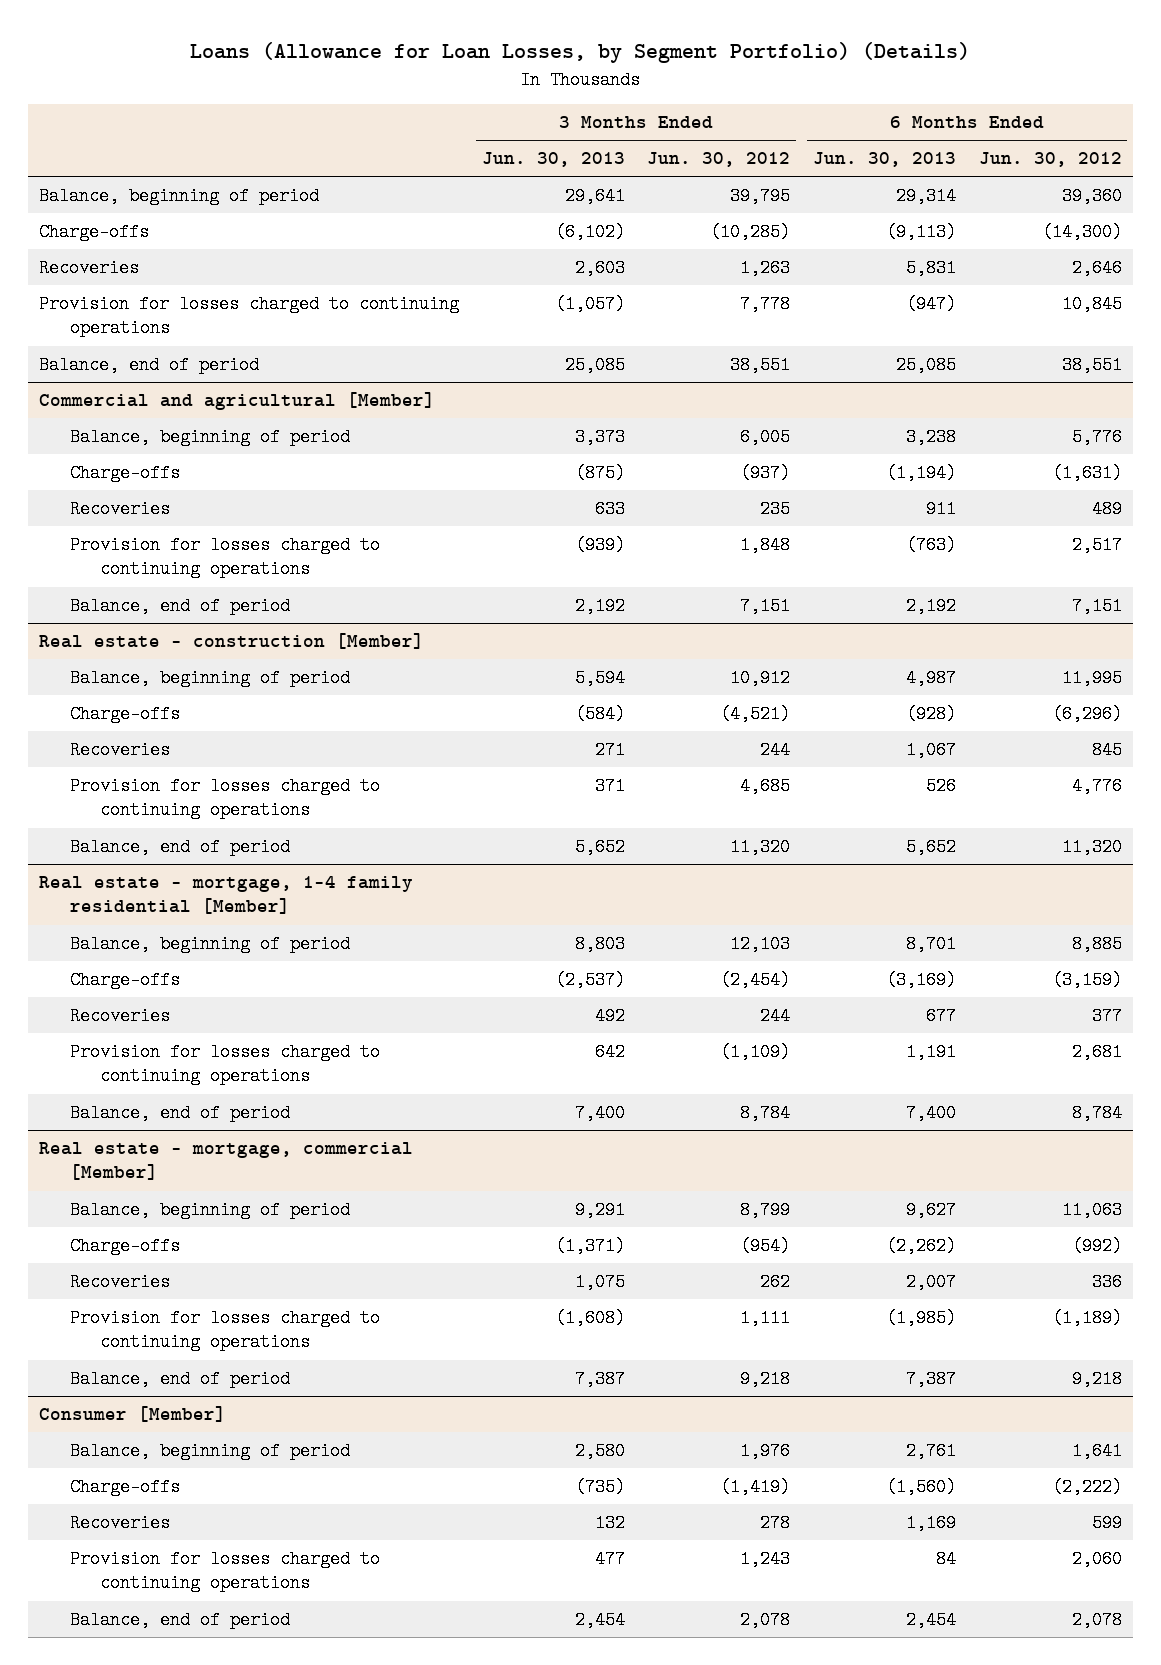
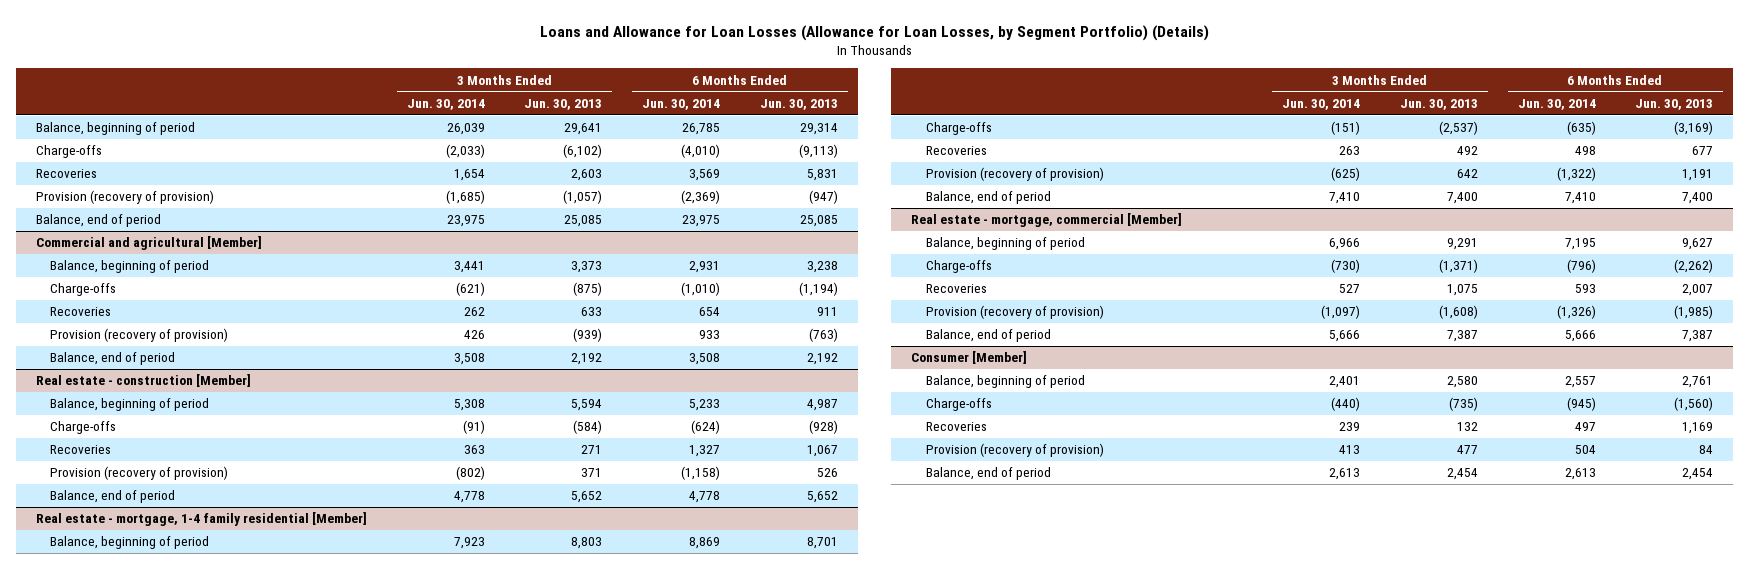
[190,42,971,64] Loans (Allowance for Loan Losses, by Segment Portfolio) (Details) -> [539,24,1209,41] Loans and Allowance for Loan Losses (Allowance for Loan Losses, by Segment Portfolio) (Details)
[647,152,791,168] Jun. 30, 2012 -> none
[978,152,1122,168] Jun. 30, 2012 -> none
none -> [406,98,485,110] Jun. 30, 2014
none -> [642,98,721,110] Jun. 30, 2014
[39,294,460,338] Provision for losses charged to continuing operations -> [35,190,214,205] Provision (recovery of provision)
[69,535,380,579] Provision for losses charged to continuing operations -> [50,328,229,343] Provision (recovery of provision)
[69,776,380,820] Provision for losses charged to continuing operations -> [50,466,229,481] Provision (recovery of provision)
[69,1042,380,1086] Provision for losses charged to continuing operations -> [925,167,1104,182] Provision (recovery of provision)
[69,1308,380,1352] Provision for losses charged to continuing operations -> [925,305,1104,320] Provision (recovery of provision)
[69,1549,380,1593] Provision for losses charged to continuing operations -> [925,443,1104,458] Provision (recovery of provision)

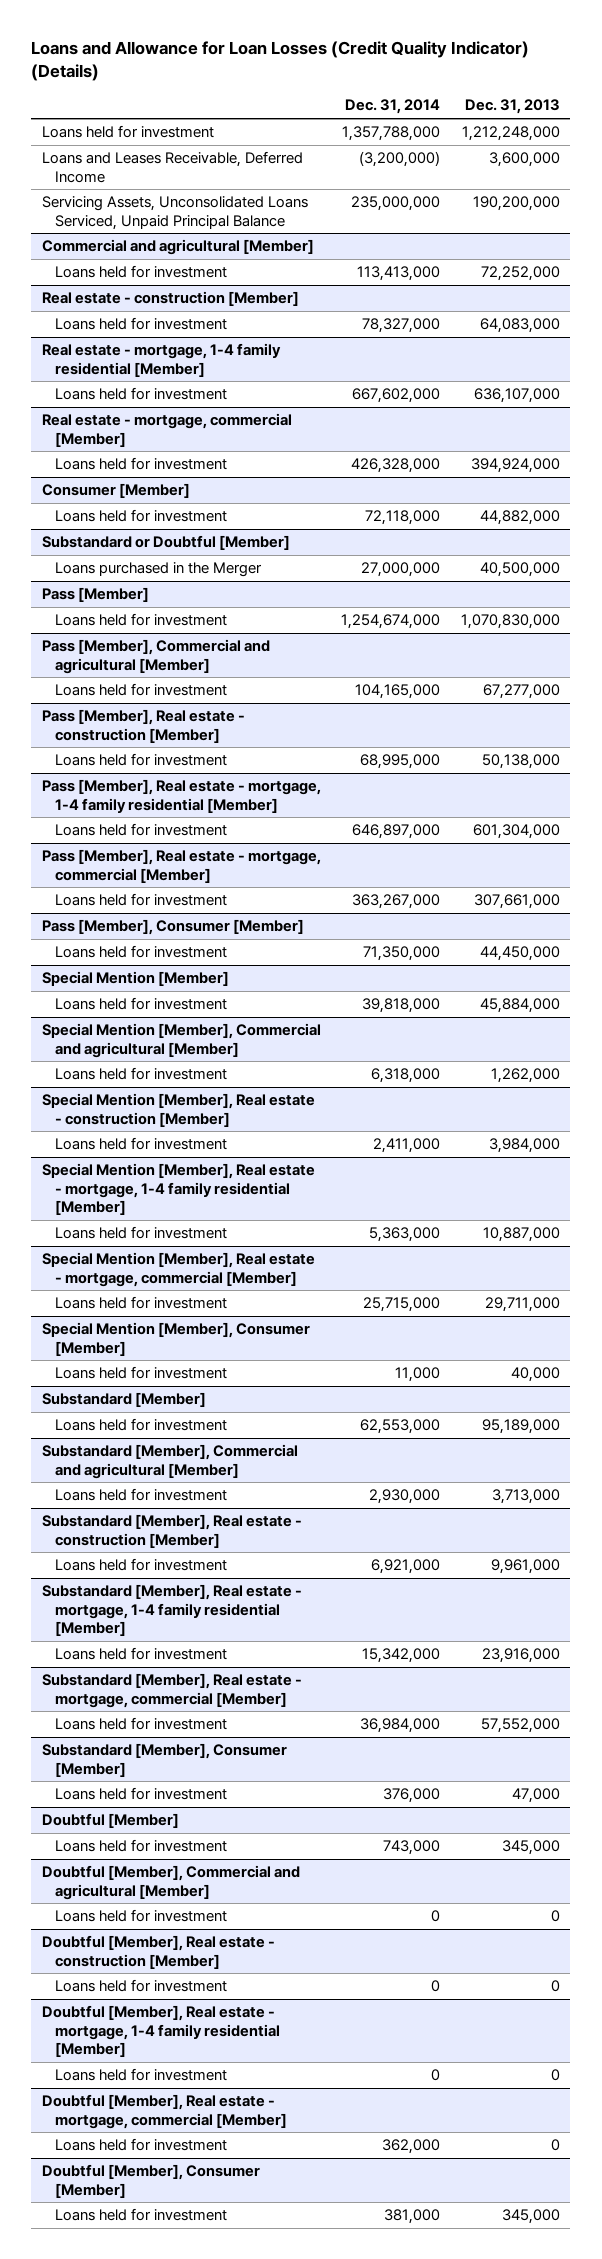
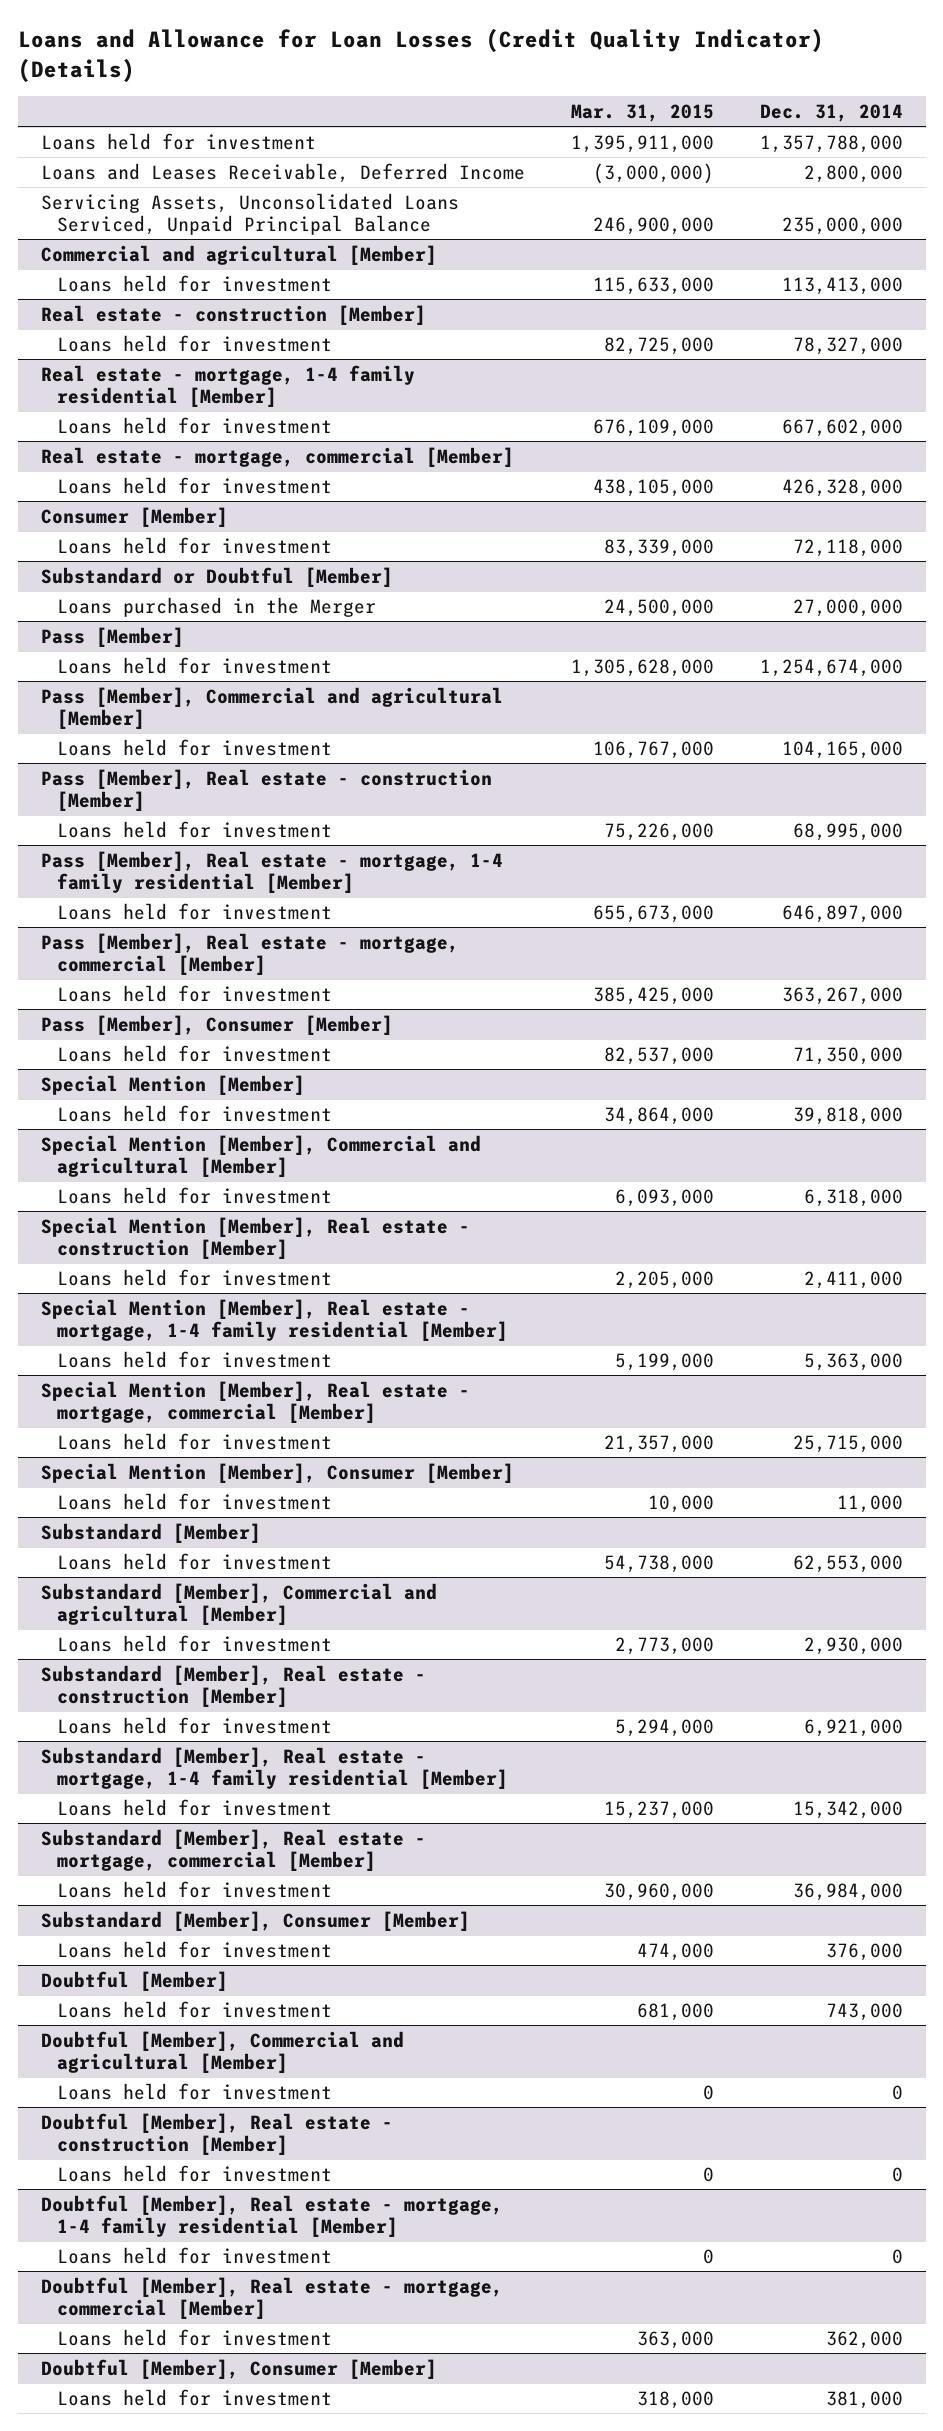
[465,99,561,115] Dec. 31, 2013 -> none
none -> [570,103,714,122] Mar. 31, 2015
[359,151,441,168] (3,200,000) -> [803,164,903,183] 2,800,000

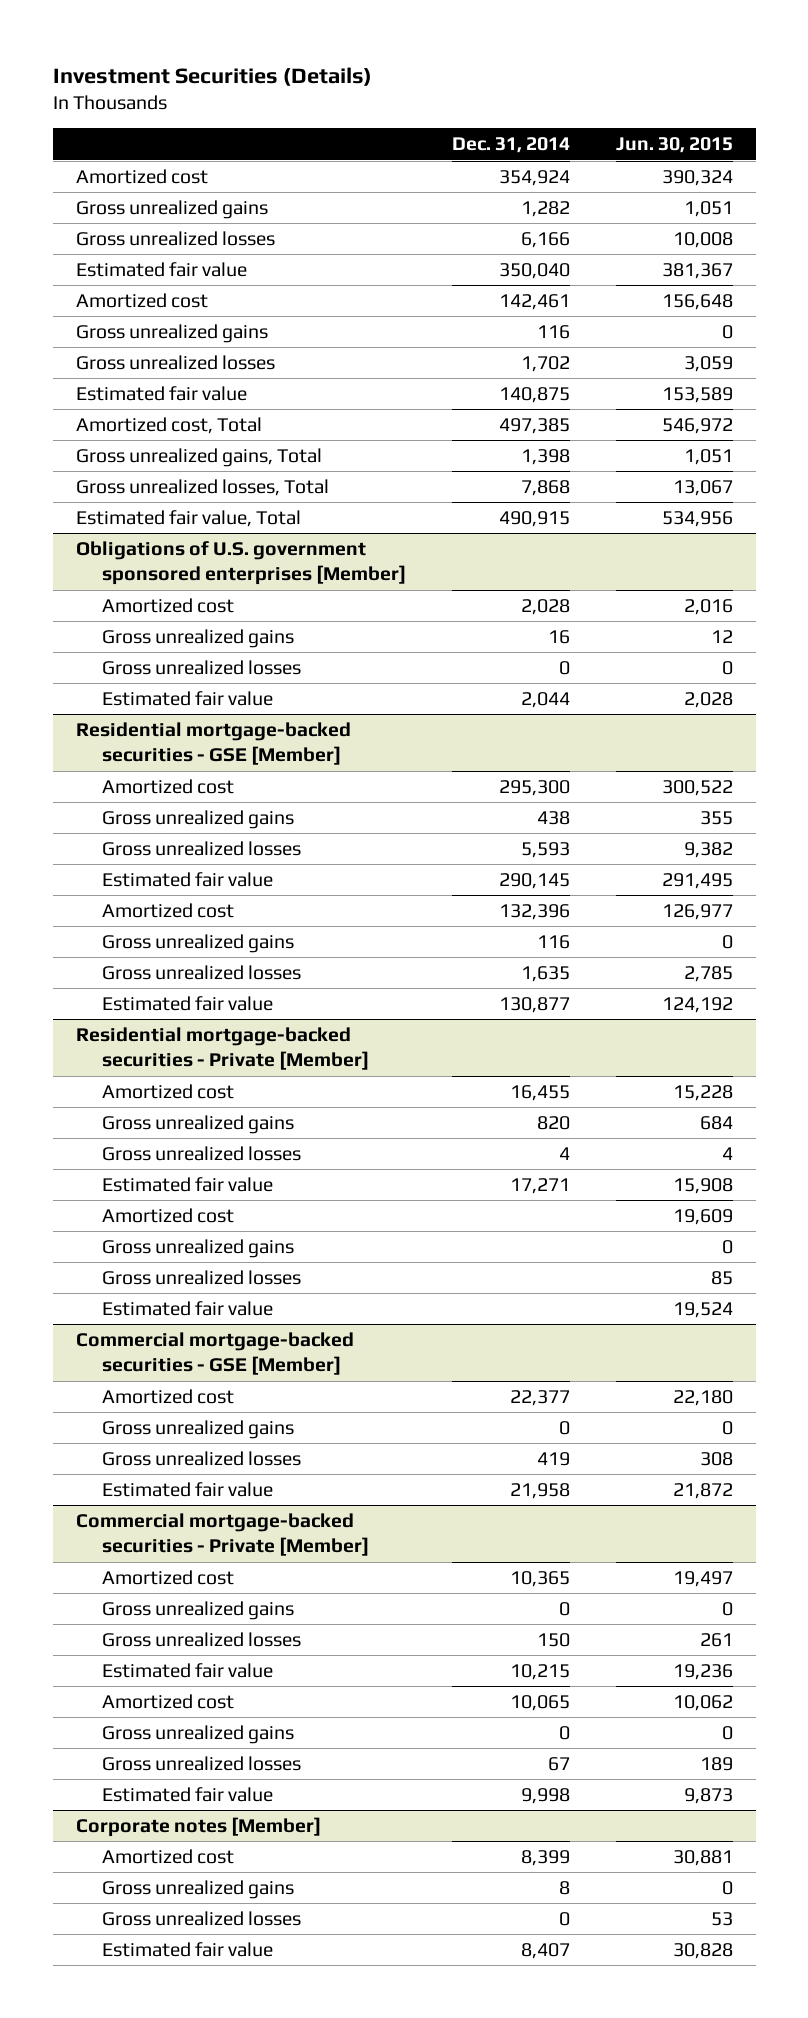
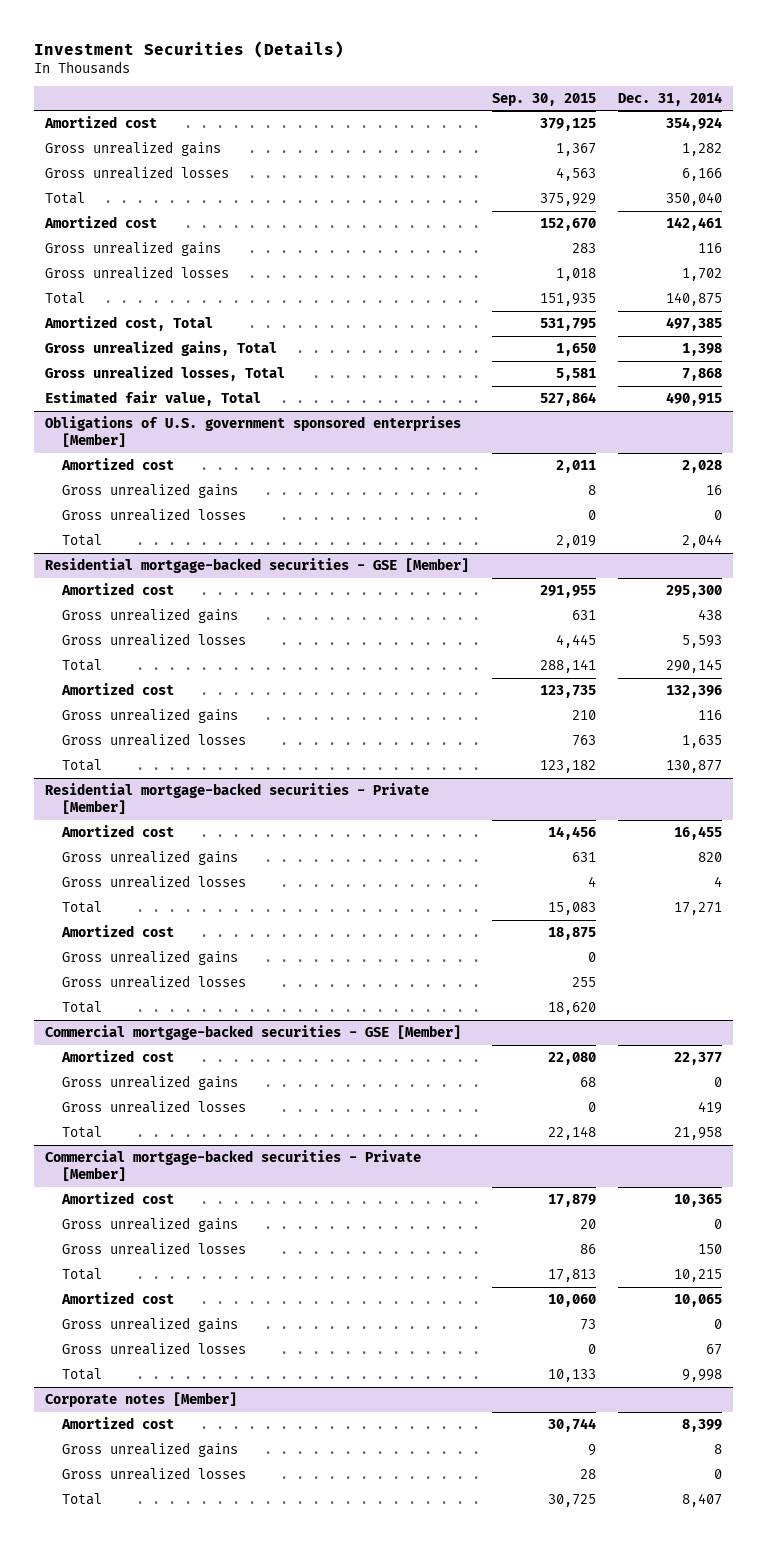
[615,137,733,154] Jun. 30, 2015 -> none
none -> [491,92,596,106] Sep. 30, 2015
[75,262,247,278] Estimated fair value -> [45,191,86,204] Total
[75,386,247,402] Estimated fair value -> [45,291,86,304] Total
[101,691,273,707] Estimated fair value -> [61,533,102,546] Total
[101,872,273,888] Estimated fair value -> [61,658,102,671] Total
[101,996,273,1012] Estimated fair value -> [61,758,102,771] Total
[101,1177,273,1193] Estimated fair value -> [61,900,102,913] Total
[101,1301,273,1317] Estimated fair value -> [61,1000,102,1013] Total
[101,1482,273,1498] Estimated fair value -> [61,1125,102,1138] Total
[101,1663,273,1679] Estimated fair value -> [61,1267,102,1280] Total
[101,1787,273,1803] Estimated fair value -> [61,1367,102,1380] Total
[101,1942,273,1958] Estimated fair value -> [61,1492,102,1505] Total

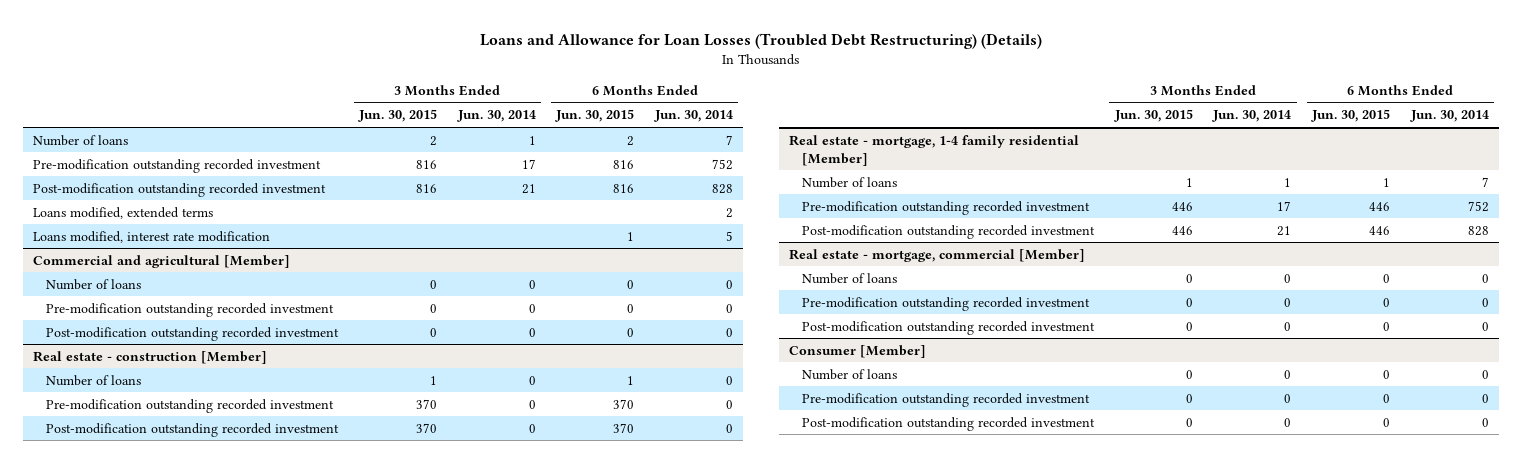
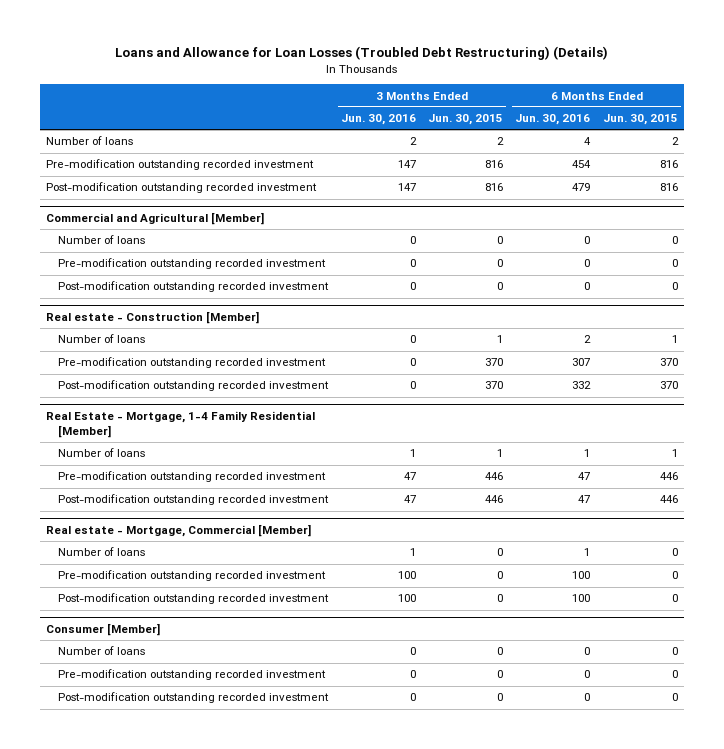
[456,110,536,123] Jun. 30, 2014 -> none
[654,110,734,123] Jun. 30, 2014 -> none
none -> [340,114,416,126] Jun. 30, 2016
none -> [515,114,591,126] Jun. 30, 2016
[33,206,214,219] Loans modified, extended terms -> none
[33,230,271,243] Loans modified, interest rate modification -> none
[33,254,291,268] Commercial and agricultural [Member] -> [45,211,264,225] Commercial and Agricultural [Member]
[33,350,268,364] Real estate - construction [Member] -> [45,310,259,324] Real estate - Construction [Member]
[789,134,1080,166] Real estate - mortgage, 1-4 family residential [Member] -> [45,410,315,438] Real Estate - Mortgage, 1-4 Family Residential [Member]
[789,248,1086,262] Real estate - mortgage, commercial [Member] -> [45,523,311,537] Real estate - Mortgage, Commercial [Member]

